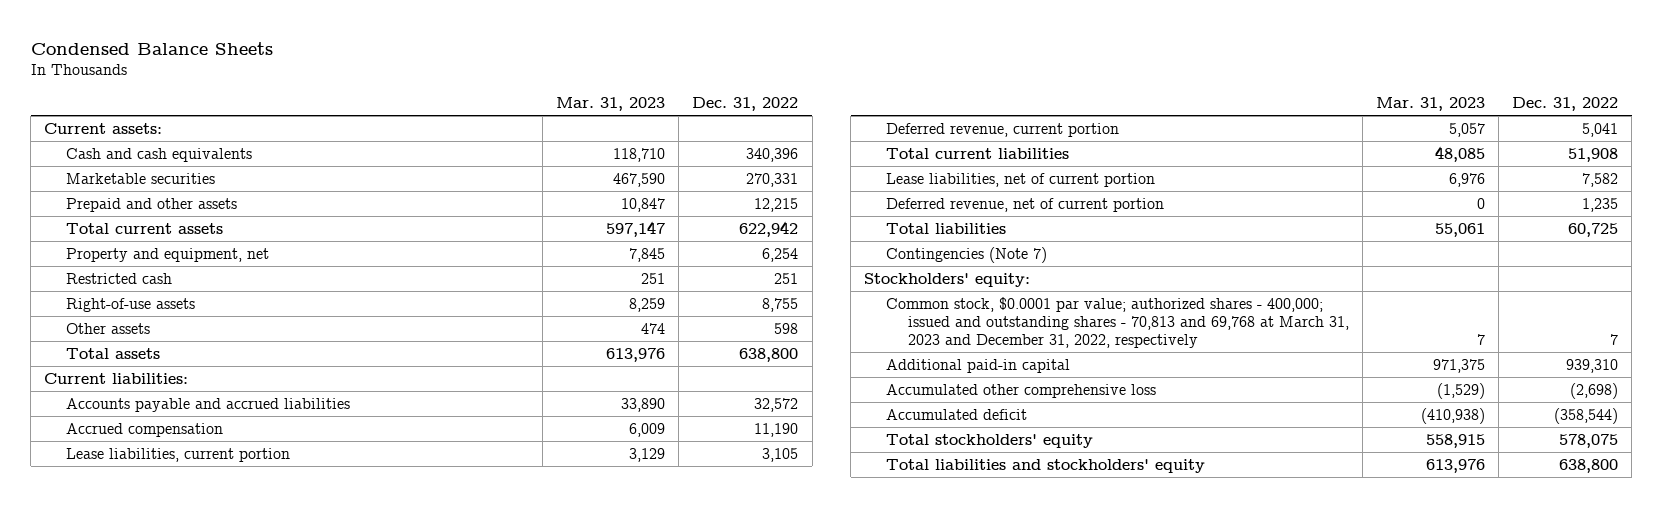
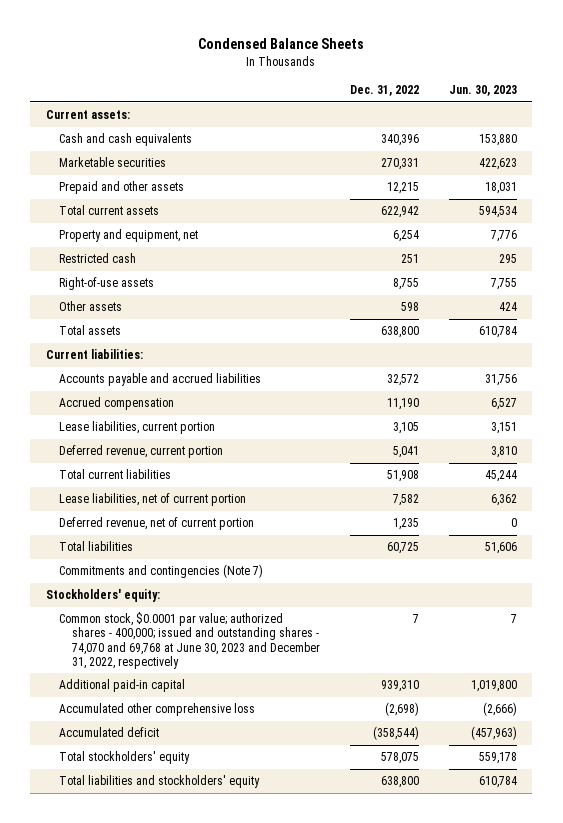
[556,97,666,112] Mar. 31, 2023 -> none
none -> [449,85,518,97] Jun. 30, 2023
[885,246,1047,263] Contingencies (Note 7) -> [58,564,263,579] Commitments and contingencies (Note 7)
[885,296,1349,349] Common stock, $0.0001 par value; authorized shares - 400,000; issued and outstanding shares - 70,813 and 69,768 at March 31, 2023 and December 31, 2022, respectively -> [58,612,320,669] Common stock, $0.0001 par value; authorized shares - 400,000; issued and outstanding shares - 74,070 and 69,768 at June 30, 2023 and December 31, 2022, respectively

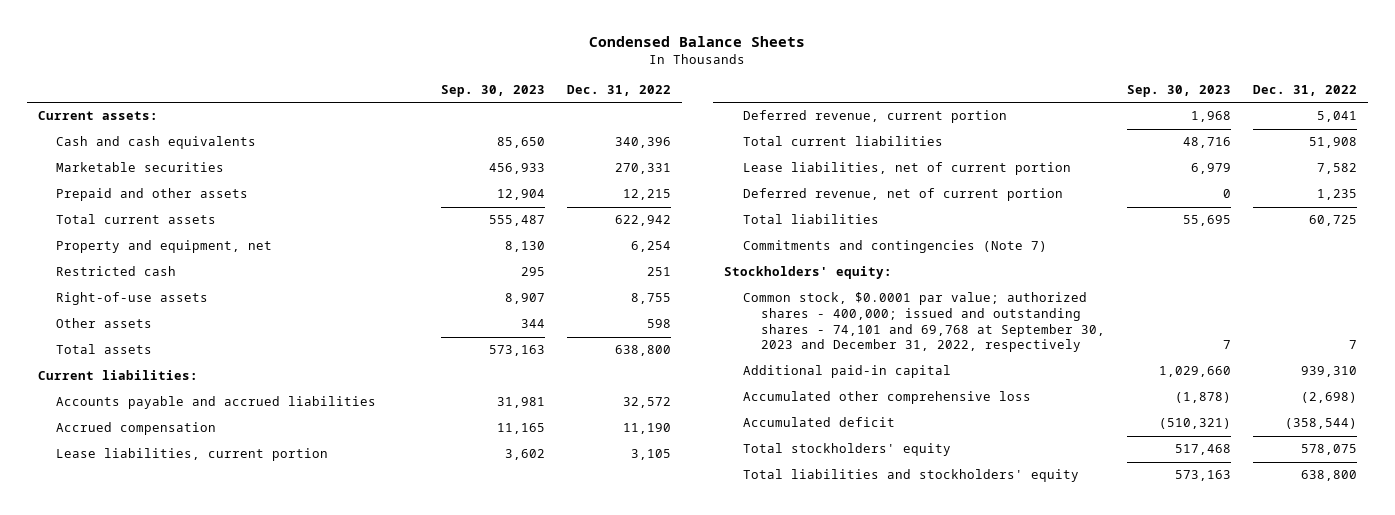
[449,85,518,97] Jun. 30, 2023 -> none
none -> [440,84,545,97] Sep. 30, 2023
[58,612,320,669] Common stock, $0.0001 par value; authorized shares - 400,000; issued and outstanding shares - 74,070 and 69,768 at June 30, 2023 and December 31, 2022, respectively -> [742,292,1106,353] Common stock, $0.0001 par value; authorized shares - 400,000; issued and outstanding shares - 74,101 and 69,768 at September 30, 2023 and December 31, 2022, respectively

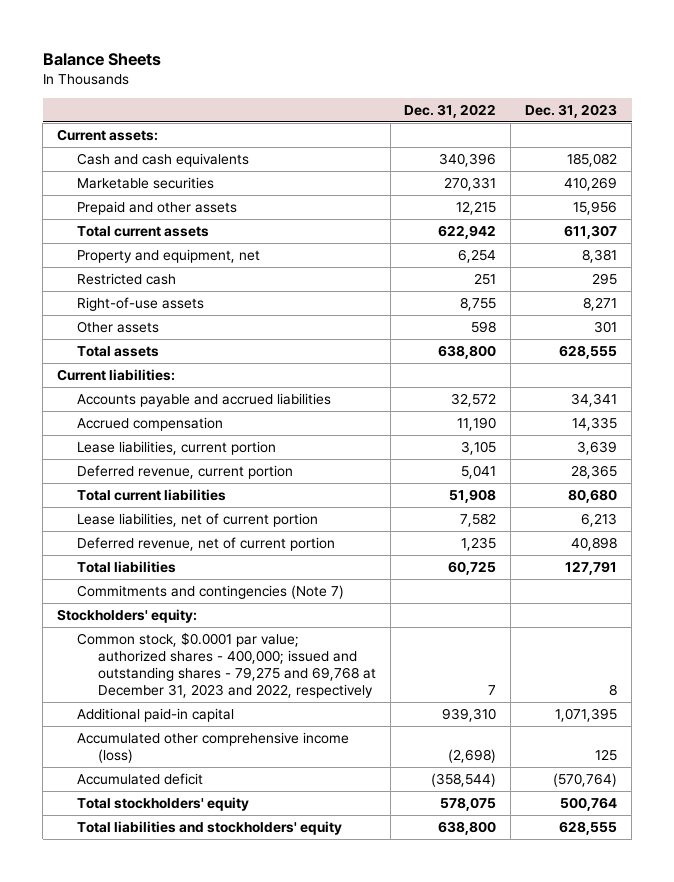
[589,35,806,47] Condensed Balance Sheets -> [42,52,161,66] Balance Sheets
[440,84,545,97] Sep. 30, 2023 -> none
none -> [525,103,618,118] Dec. 31, 2023
[742,292,1106,353] Common stock, $0.0001 par value; authorized shares - 400,000; issued and outstanding shares - 74,101 and 69,768 at September 30, 2023 and December 31, 2022, respectively -> [77,631,376,699] Common stock, $0.0001 par value; authorized shares - 400,000; issued and outstanding shares - 79,275 and 69,768 at December 31, 2023 and 2022, respectively
[742,391,1031,405] Accumulated other comprehensive loss -> [77,731,350,764] Accumulated other comprehensive income (loss)

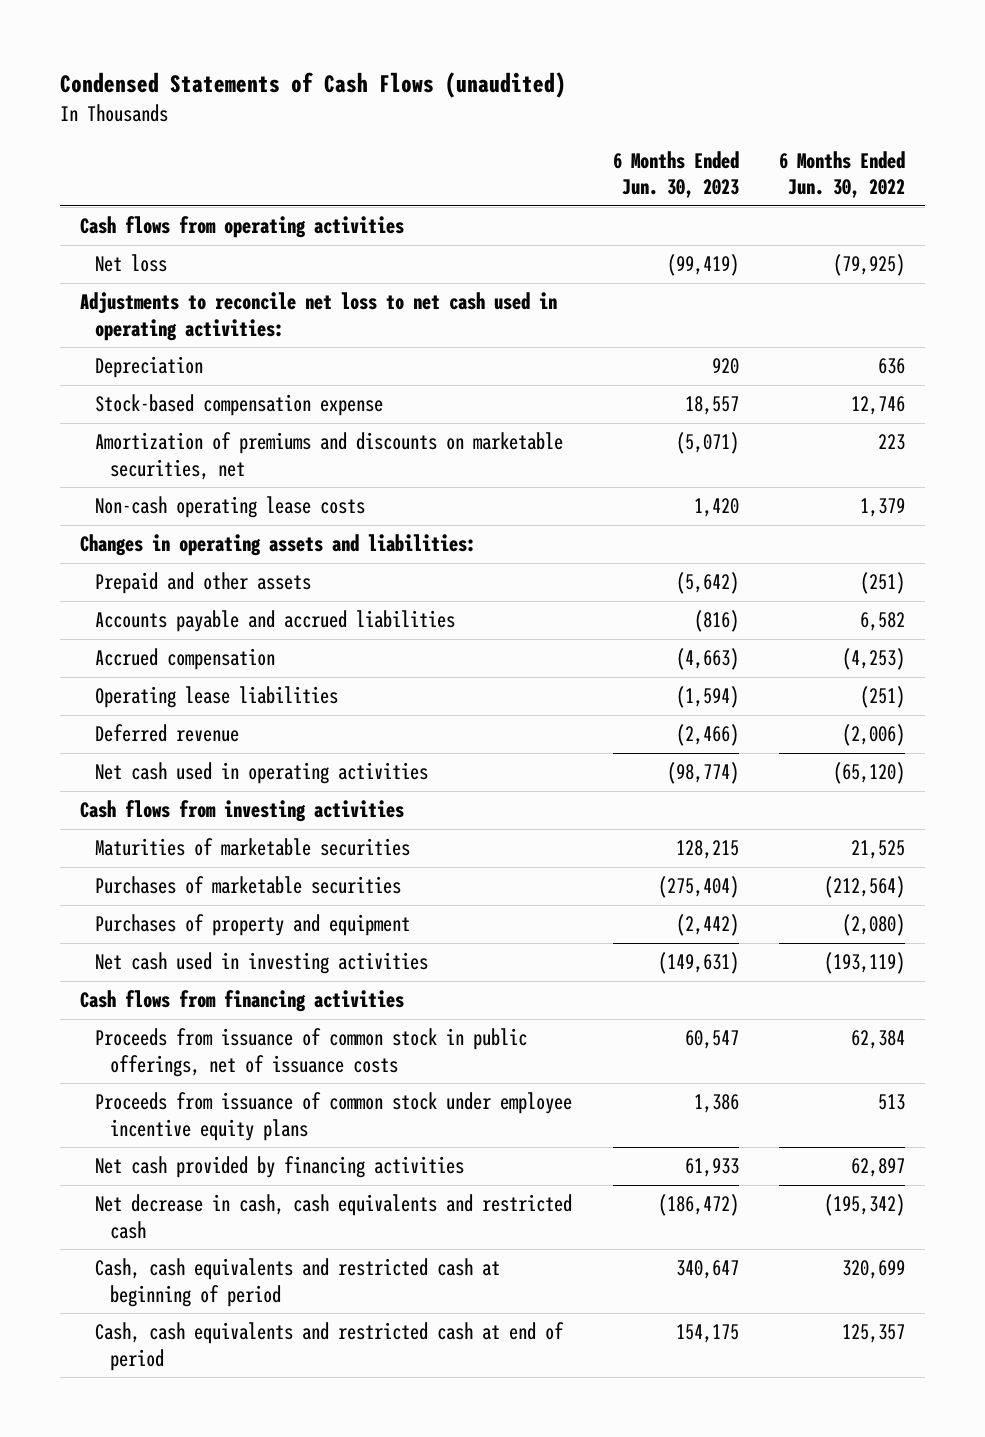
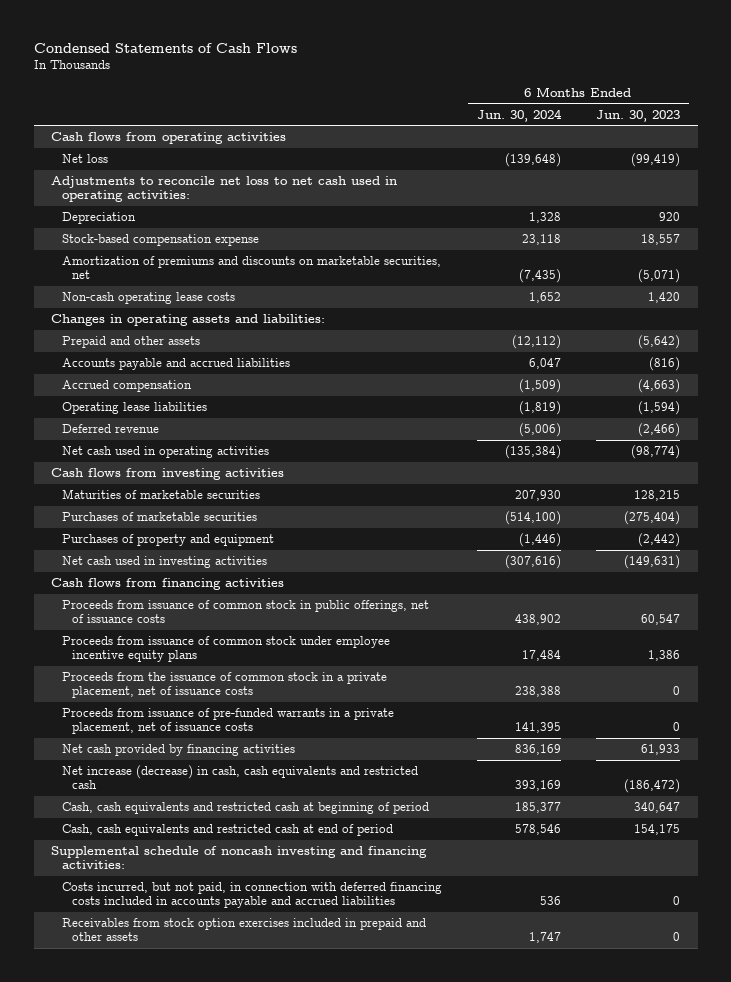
[59,72,566,99] Condensed Statements of Cash Flows (unaudited) -> [33,42,297,53] Condensed Statements of Cash Flows
[779,150,906,199] 6 Months Ended Jun. 30, 2022 -> none
none -> [476,108,562,122] Jun. 30, 2024
none -> [61,672,387,699] Proceeds from the issuance of common stock in a private placement, net of issuance costs
none -> [61,708,394,735] Proceeds from issuance of pre-funded warrants in a private placement, net of issuance costs
[94,1194,572,1239] Net decrease in cash, cash equivalents and restricted cash -> [61,765,418,790] Net increase (decrease) in cash, cash equivalents and restricted cash
none -> [51,846,428,870] Supplemental schedule of noncash investing and financing activities:
none -> [61,882,442,909] Costs incurred, but not paid, in connection with deferred financing costs included in accounts payable and accrued liabilities
none -> [61,918,426,942] Receivables from stock option exercises included in prepaid and other assets

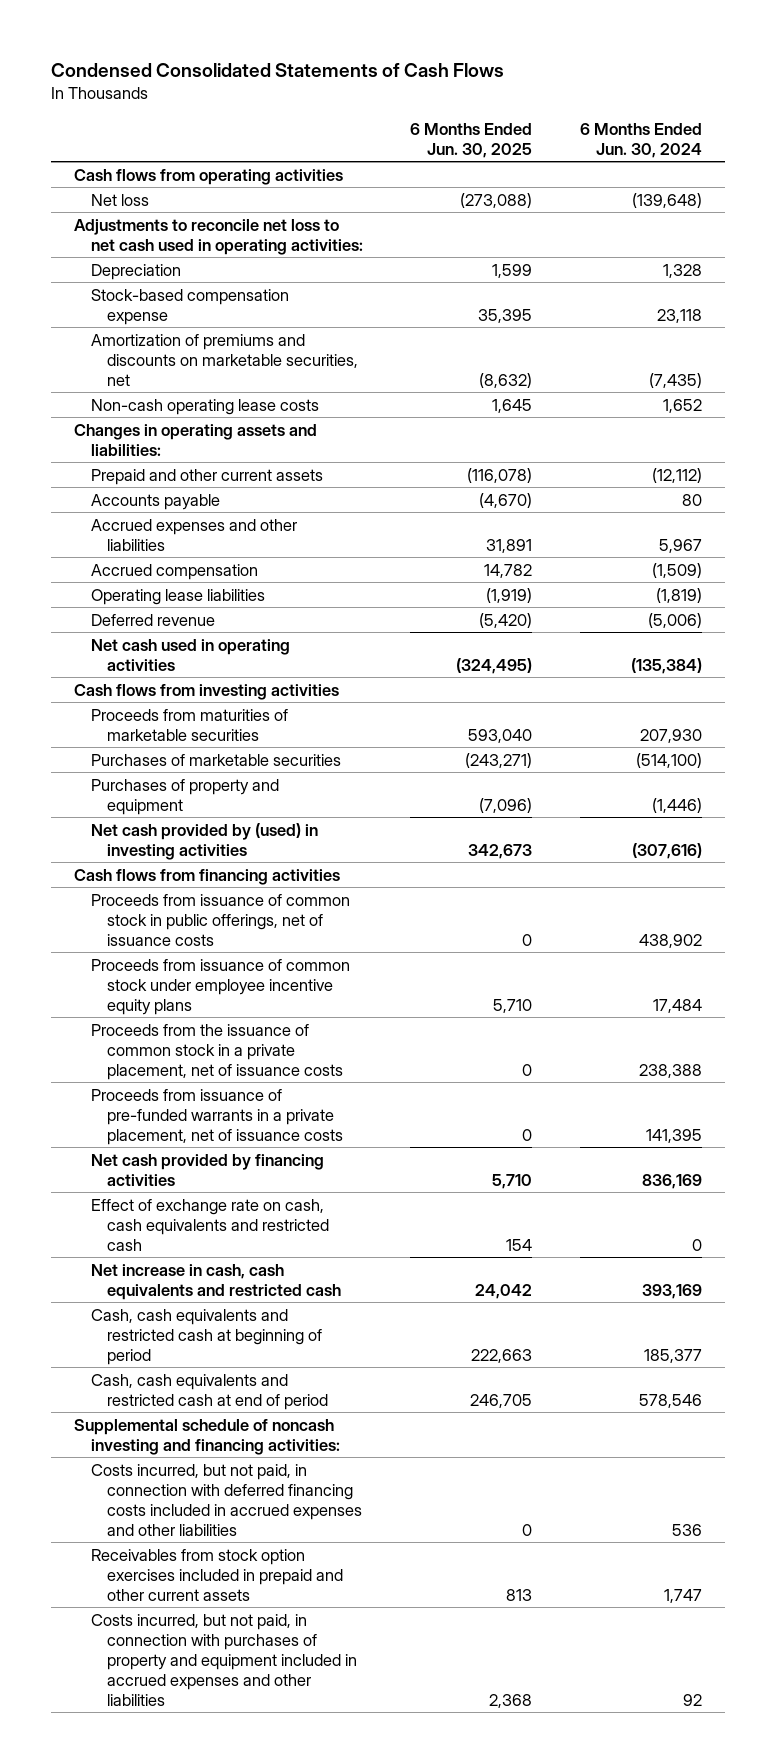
[33,42,297,53] Condensed Statements of Cash Flows -> [50,62,504,77] Condensed Consolidated Statements of Cash Flows
[595,109,680,122] Jun. 30, 2023 -> none
none -> [410,122,533,158] 6 Months Ended Jun. 30, 2025
[61,358,290,371] Accounts payable and accrued liabilities -> none
[61,336,200,349] Prepaid and other assets -> [90,468,323,485] Prepaid and other current assets
none -> [90,493,220,510] Accounts payable
none -> [90,518,297,551] Accrued expenses and other liabilities
[61,489,260,500] Maturities of marketable securities -> [90,708,288,741] Proceeds from maturities of marketable securities
[61,556,267,569] Net cash used in investing activities -> [90,822,318,860] Net cash provided by (used) in investing activities
none -> [90,1198,330,1251] Effect of exchange rate on cash, cash equivalents and restricted cash
[61,765,418,790] Net increase (decrease) in cash, cash equivalents and restricted cash -> [90,1263,342,1300] Net increase in cash, cash equivalents and restricted cash
[61,882,442,909] Costs incurred, but not paid, in connection with deferred financing costs included in accounts payable and accrued liabilities -> [90,1463,363,1536] Costs incurred, but not paid, in connection with deferred financing costs included in accrued expenses and other liabilities
[61,918,426,942] Receivables from stock option exercises included in prepaid and other assets -> [90,1548,344,1601] Receivables from stock option exercises included in prepaid and other current assets
none -> [90,1613,358,1707] Costs incurred, but not paid, in connection with purchases of property and equipment included in accrued expenses and other liabilities

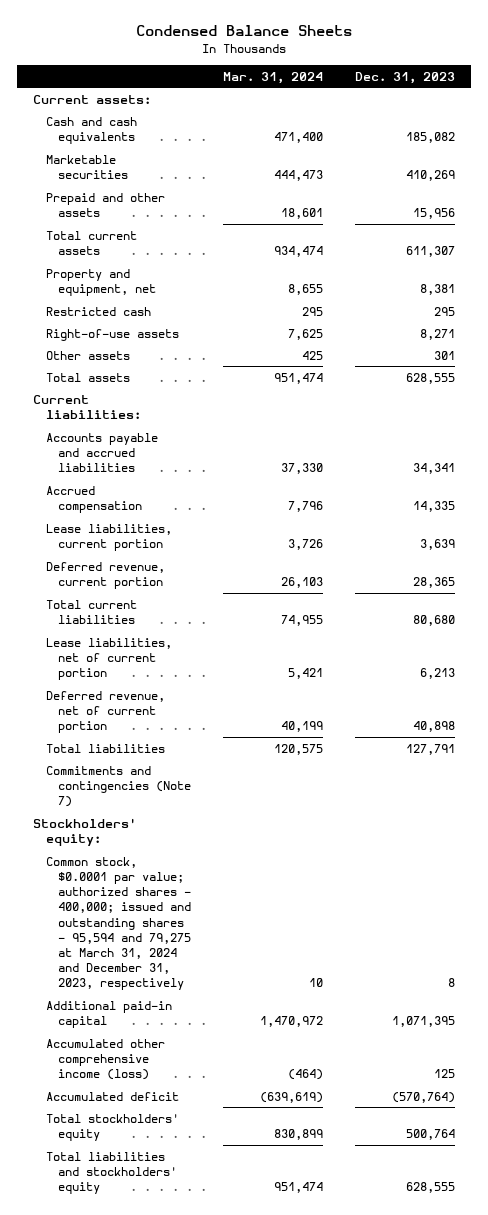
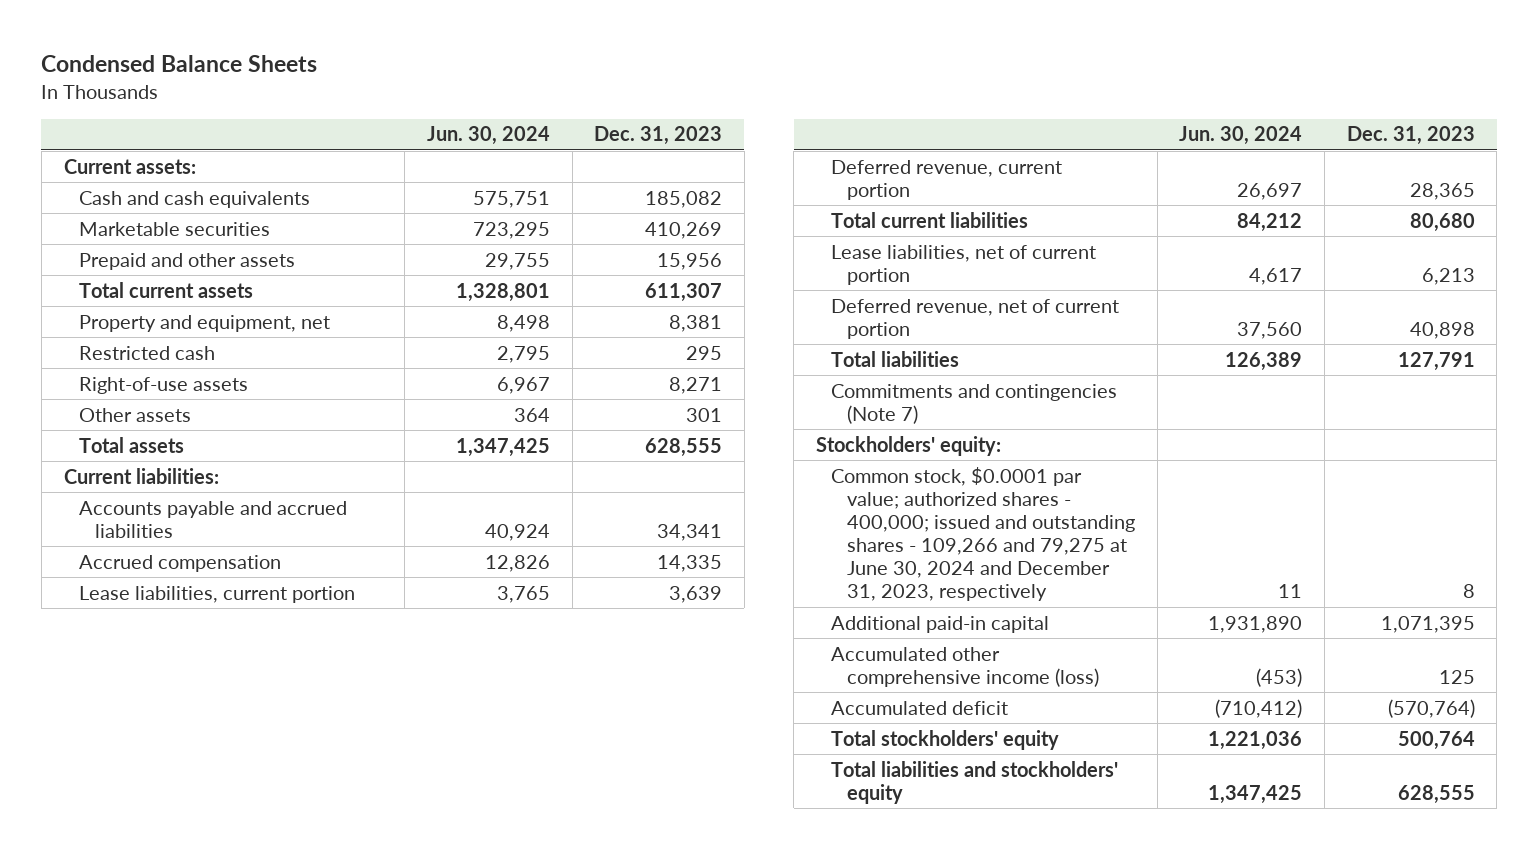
[223,71,324,84] Mar. 31, 2024 -> none
none -> [426,126,550,146] Jun. 30, 2024
[45,856,192,991] Common stock, $0.0001 par value; authorized shares - 400,000; issued and outstanding shares - 95,594 and 79,275 at March 31, 2024 and December 31, 2023, respectively -> [831,466,1136,602] Common stock, $0.0001 par value; authorized shares - 400,000; issued and outstanding shares - 109,266 and 79,275 at June 30, 2024 and December 31, 2023, respectively

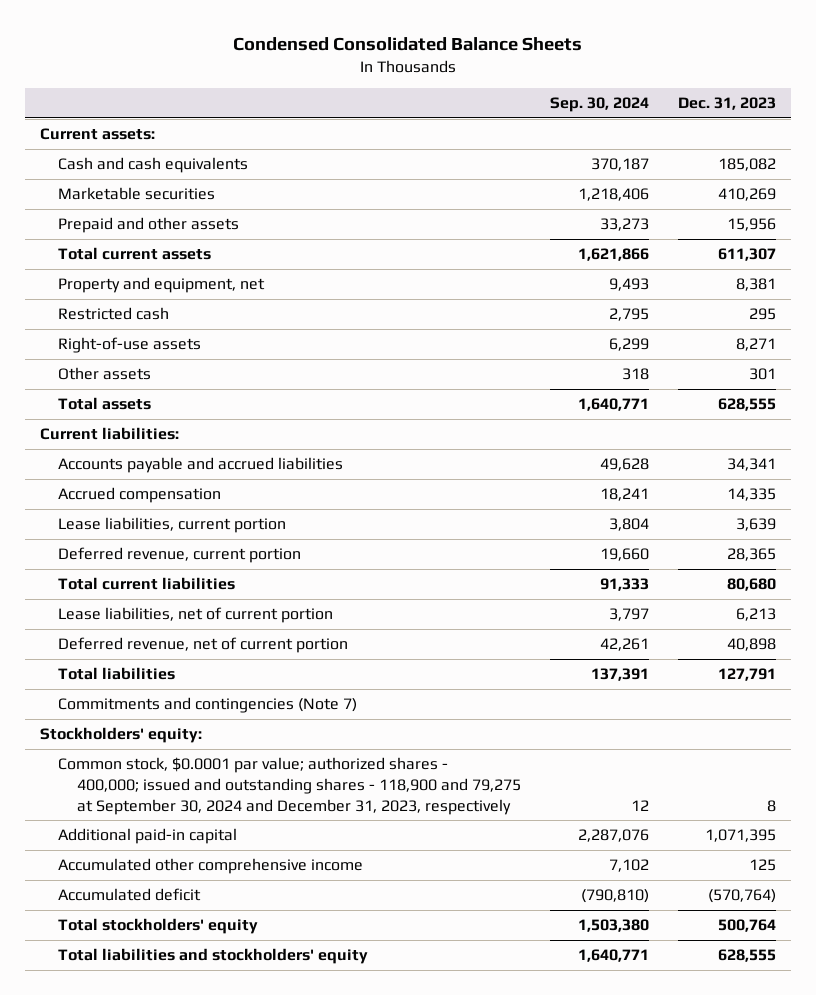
[41,55,318,73] Condensed Balance Sheets -> [233,37,583,52] Condensed Consolidated Balance Sheets
[426,126,550,146] Jun. 30, 2024 -> none
none -> [550,97,650,113] Sep. 30, 2024
[831,466,1136,602] Common stock, $0.0001 par value; authorized shares - 400,000; issued and outstanding shares - 109,266 and 79,275 at June 30, 2024 and December 31, 2023, respectively -> [58,757,521,815] Common stock, $0.0001 par value; authorized shares - 400,000; issued and outstanding shares - 118,900 and 79,275 at September 30, 2024 and December 31, 2023, respectively
[831,646,1100,687] Accumulated other comprehensive income (loss) -> [58,858,364,875] Accumulated other comprehensive income

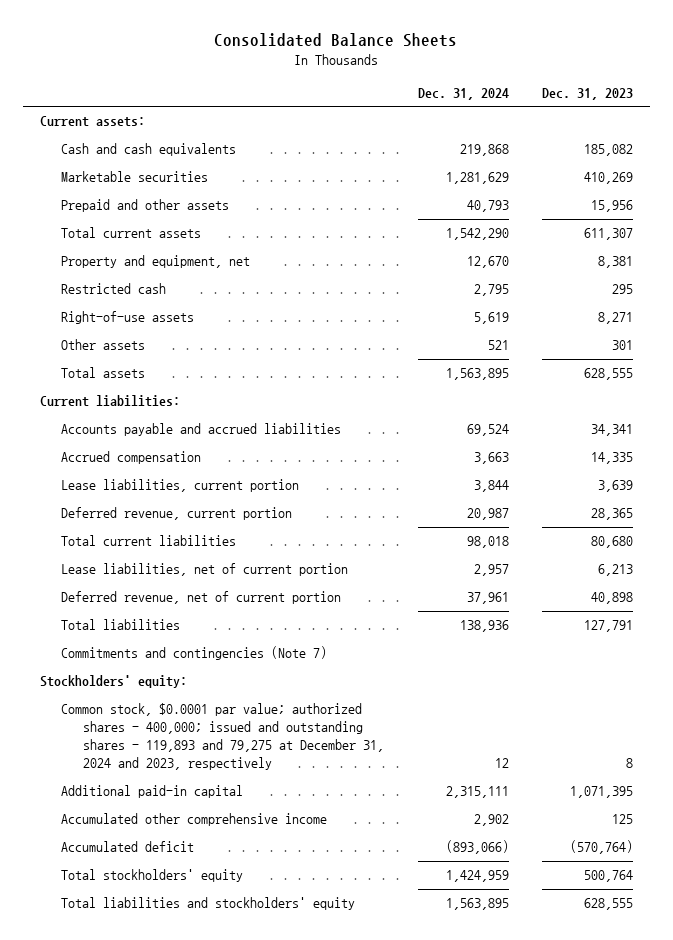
[233,37,583,52] Condensed Consolidated Balance Sheets -> [214,32,458,47] Consolidated Balance Sheets
[550,97,650,113] Sep. 30, 2024 -> none
none -> [417,87,509,100] Dec. 31, 2024
[58,757,521,815] Common stock, $0.0001 par value; authorized shares - 400,000; issued and outstanding shares - 118,900 and 79,275 at September 30, 2024 and December 31, 2023, respectively -> [61,703,385,771] Common stock, $0.0001 par value; authorized shares - 400,000; issued and outstanding shares - 119,893 and 79,275 at December 31, 2024 and 2023, respectively

